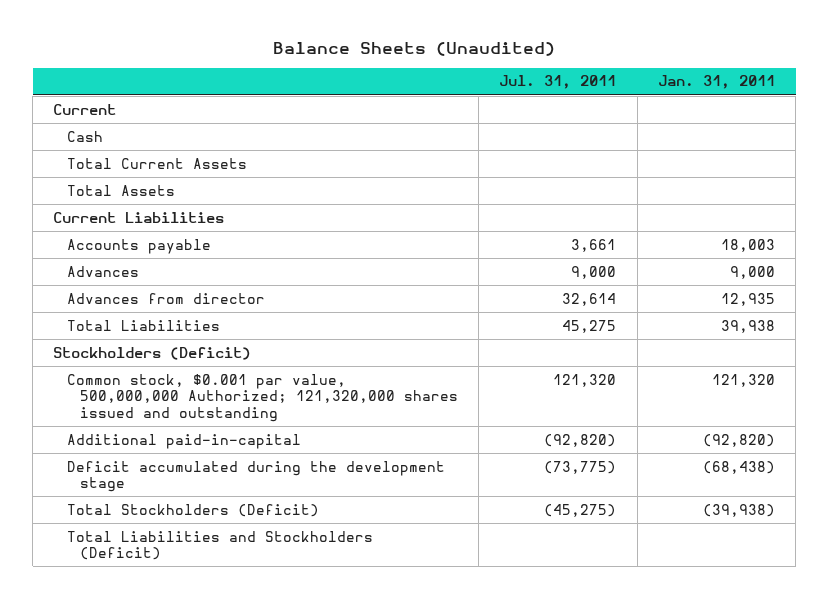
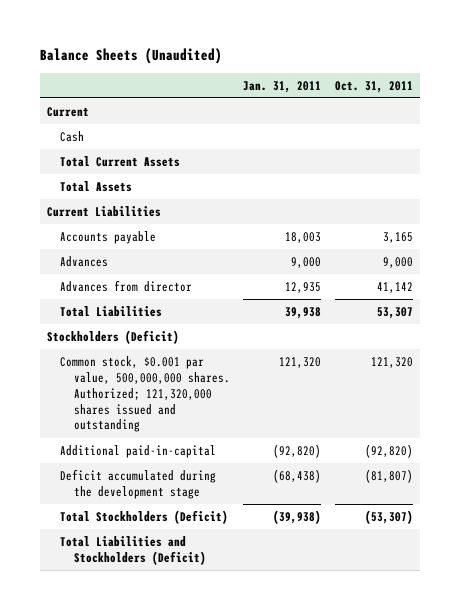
[499,75,617,90] Jul. 31, 2011 -> none
none -> [335,80,414,93] Oct. 31, 2011
[66,373,458,423] Common stock, $0.001 par value, 500,000,000 Authorized; 121,320,000 shares issued and outstanding -> [60,355,230,433] Common stock, $0.001 par value, 500,000,000 shares. Authorized; 121,320,000 shares issued and outstanding

